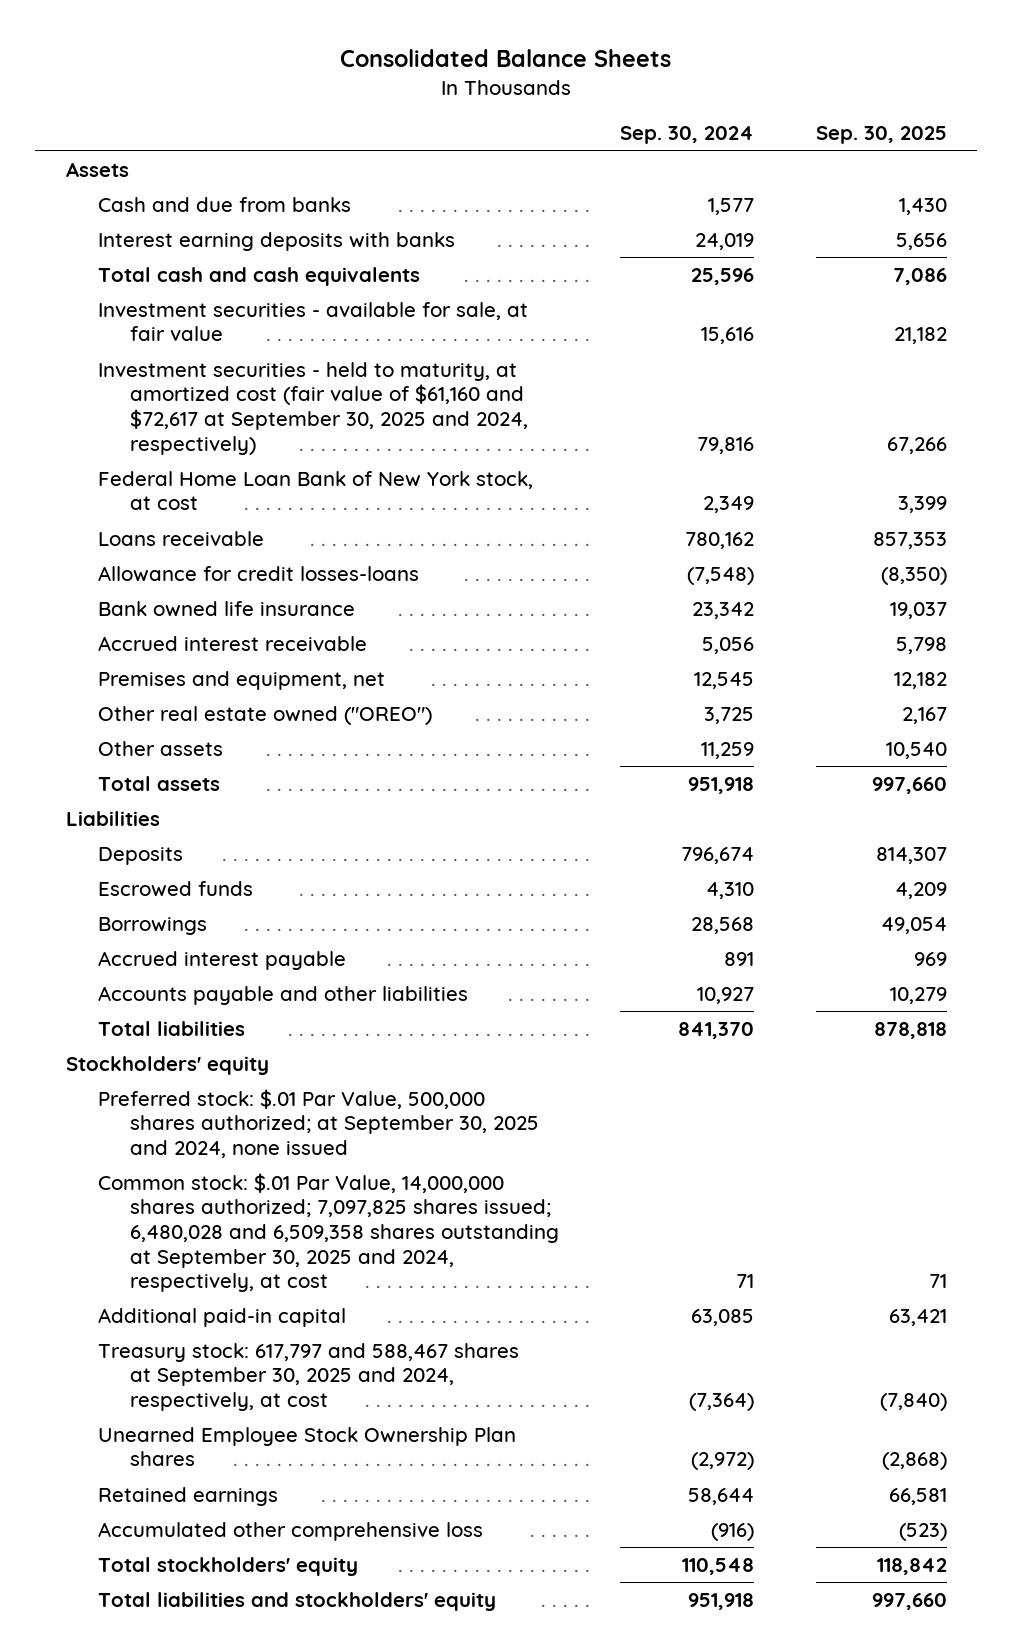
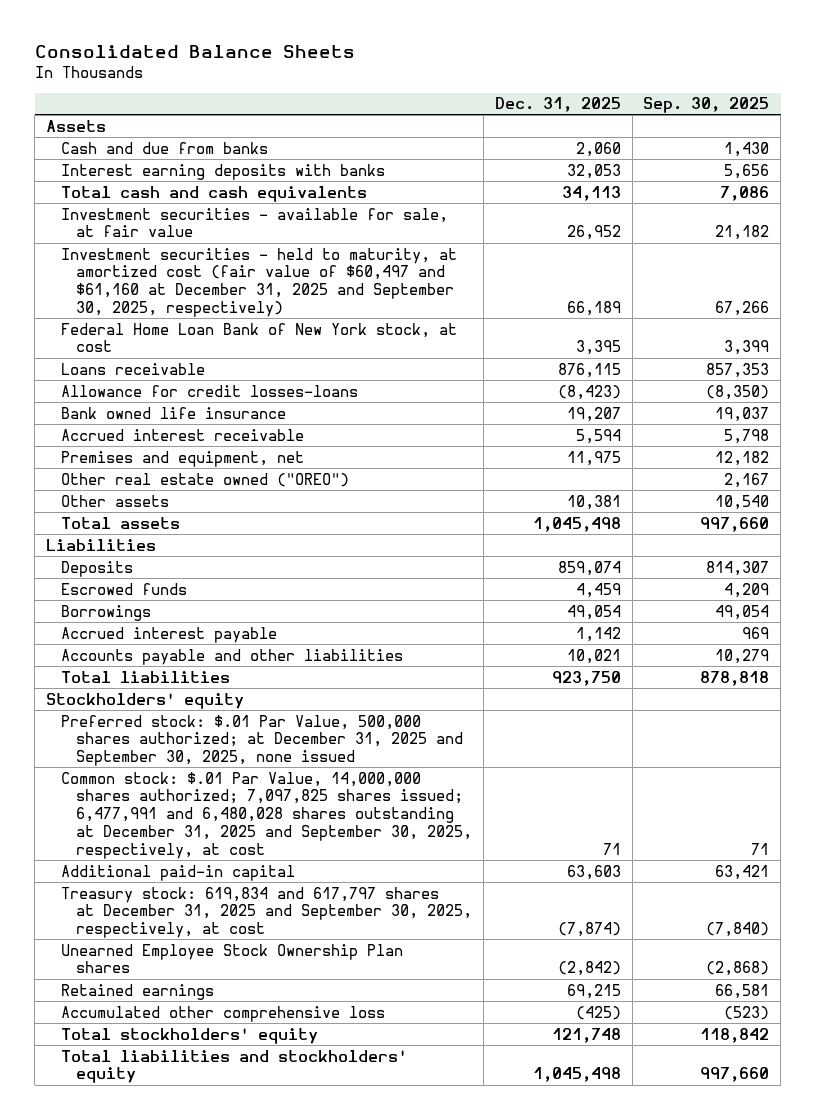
[620,126,755,145] Sep. 30, 2024 -> none
none -> [494,97,621,113] Dec. 31, 2025
[98,361,529,455] Investment securities - held to maturity, at amortized cost (fair value of $61,160 and $72,617 at September 30, 2025 and 2024, respectively) -> [61,247,458,317] Investment securities - held to maturity, at amortized cost (fair value of $60,497 and $61,160 at December 31, 2025 and September 30, 2025, respectively)
[98,1088,540,1158] Preferred stock: $.01 Par Value, 500,000 shares authorized; at September 30, 2025 and 2024, none issued -> [61,714,464,767] Preferred stock: $.01 Par Value, 500,000 shares authorized; at December 31, 2025 and September 30, 2025, none issued
[98,1172,560,1293] Common stock: $.01 Par Value, 14,000,000 shares authorized; 7,097,825 shares issued; 6,480,028 and 6,509,358 shares outstanding at September 30, 2025 and 2024, respectively, at cost -> [61,771,473,859] Common stock: $.01 Par Value, 14,000,000 shares authorized; 7,097,825 shares issued; 6,477,991 and 6,480,028 shares outstanding at December 31, 2025 and September 30, 2025, respectively, at cost
[98,1342,520,1411] Treasury stock: 617,797 and 588,467 shares at September 30, 2025 and 2024, respectively, at cost -> [61,886,473,939] Treasury stock: 619,834 and 617,797 shares at December 31, 2025 and September 30, 2025, respectively, at cost

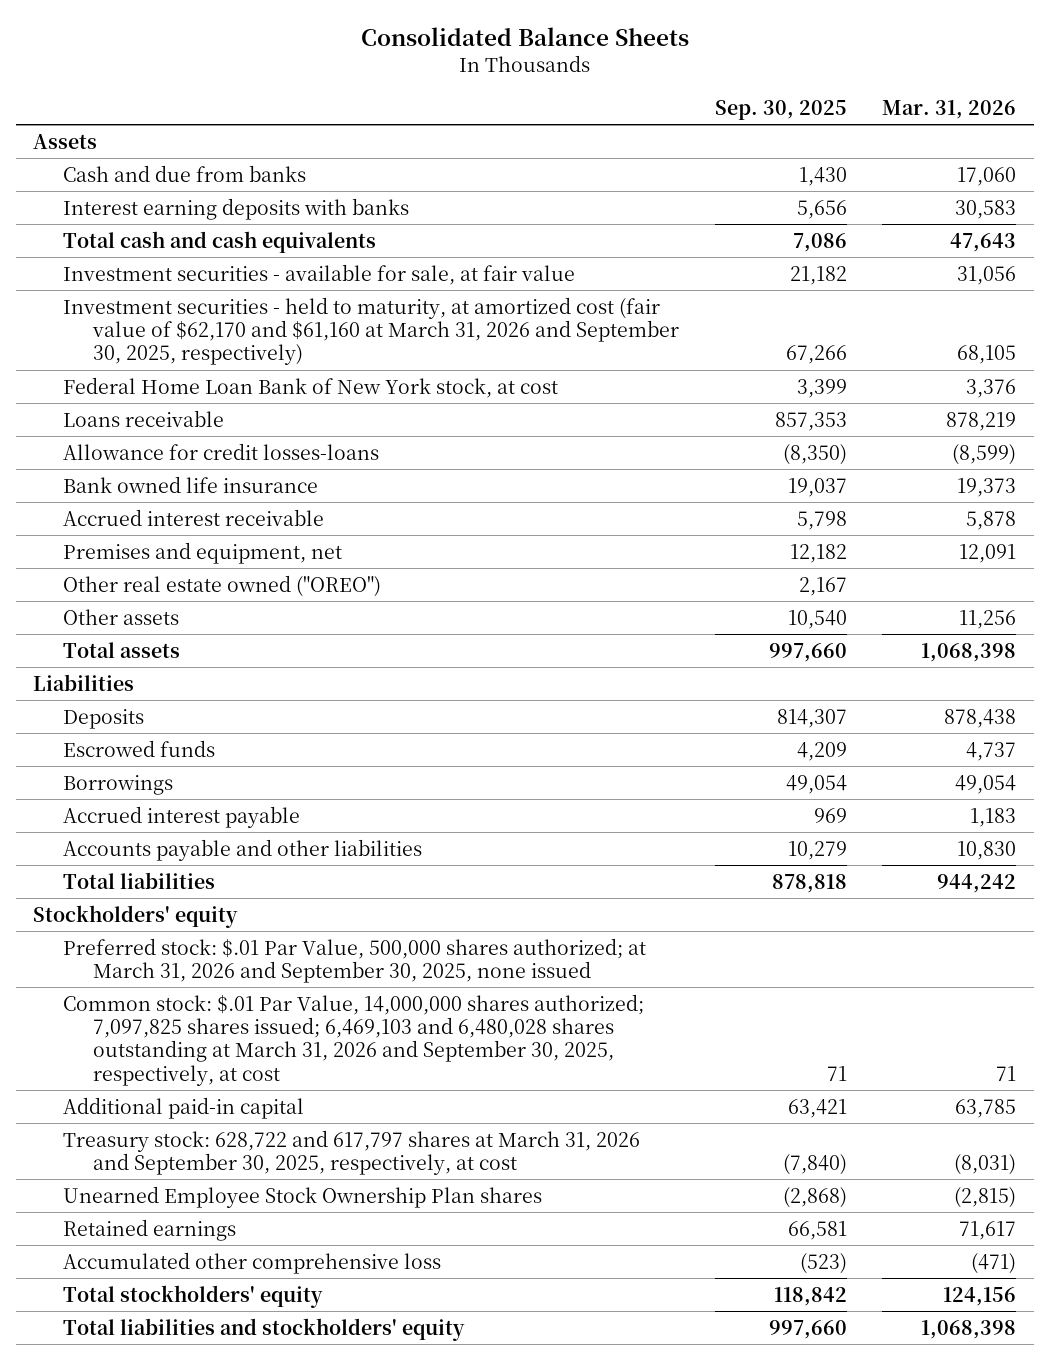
[494,97,621,113] Dec. 31, 2025 -> none
none -> [882,99,1017,119] Mar. 31, 2026
[61,247,458,317] Investment securities - held to maturity, at amortized cost (fair value of $60,497 and $61,160 at December 31, 2025 and September 30, 2025, respectively) -> [63,296,679,366] Investment securities - held to maturity, at amortized cost (fair value of $62,170 and $61,160 at March 31, 2026 and September 30, 2025, respectively)
[61,714,464,767] Preferred stock: $.01 Par Value, 500,000 shares authorized; at December 31, 2025 and September 30, 2025, none issued -> [63,937,647,983] Preferred stock: $.01 Par Value, 500,000 shares authorized; at March 31, 2026 and September 30, 2025, none issued
[61,771,473,859] Common stock: $.01 Par Value, 14,000,000 shares authorized; 7,097,825 shares issued; 6,477,991 and 6,480,028 shares outstanding at December 31, 2025 and September 30, 2025, respectively, at cost -> [63,993,645,1086] Common stock: $.01 Par Value, 14,000,000 shares authorized; 7,097,825 shares issued; 6,469,103 and 6,480,028 shares outstanding at March 31, 2026 and September 30, 2025, respectively, at cost
[61,886,473,939] Treasury stock: 619,834 and 617,797 shares at December 31, 2025 and September 30, 2025, respectively, at cost -> [63,1129,641,1175] Treasury stock: 628,722 and 617,797 shares at March 31, 2026 and September 30, 2025, respectively, at cost

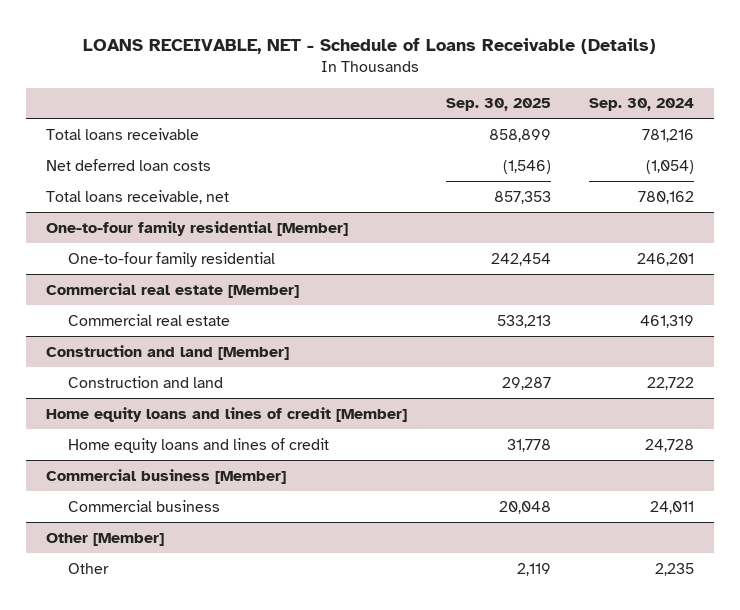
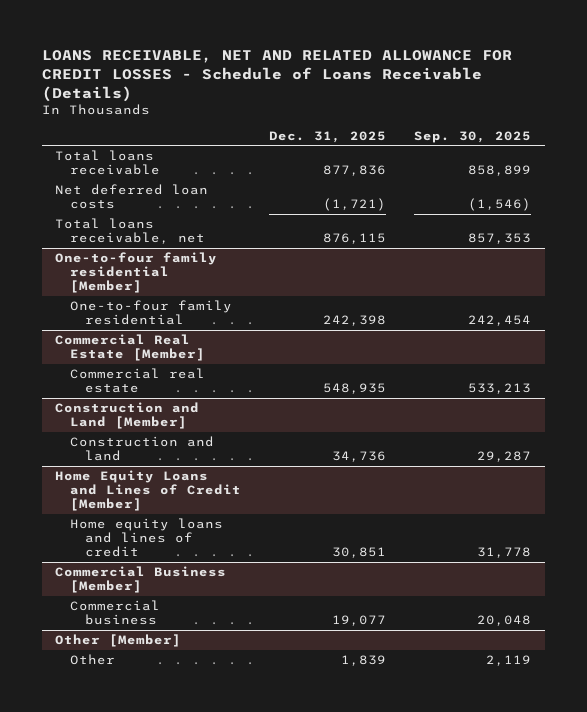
[83,37,657,54] LOANS RECEIVABLE, NET - Schedule of Loans Receivable (Details) -> [41,50,512,102] LOANS RECEIVABLE, NET AND RELATED ALLOWANCE FOR CREDIT LOSSES - Schedule of Loans Receivable (Details)
[589,98,695,112] Sep. 30, 2024 -> none
none -> [269,130,387,143] Dec. 31, 2025
[45,282,299,298] Commercial real estate [Member] -> [55,334,206,362] Commercial Real Estate [Member]
[45,344,289,360] Construction and land [Member] -> [55,402,200,430] Construction and Land [Member]
[45,406,407,422] Home equity loans and lines of credit [Member] -> [55,470,242,512] Home Equity Loans and Lines of Credit [Member]
[45,468,286,484] Commercial business [Member] -> [55,566,227,594] Commercial Business [Member]

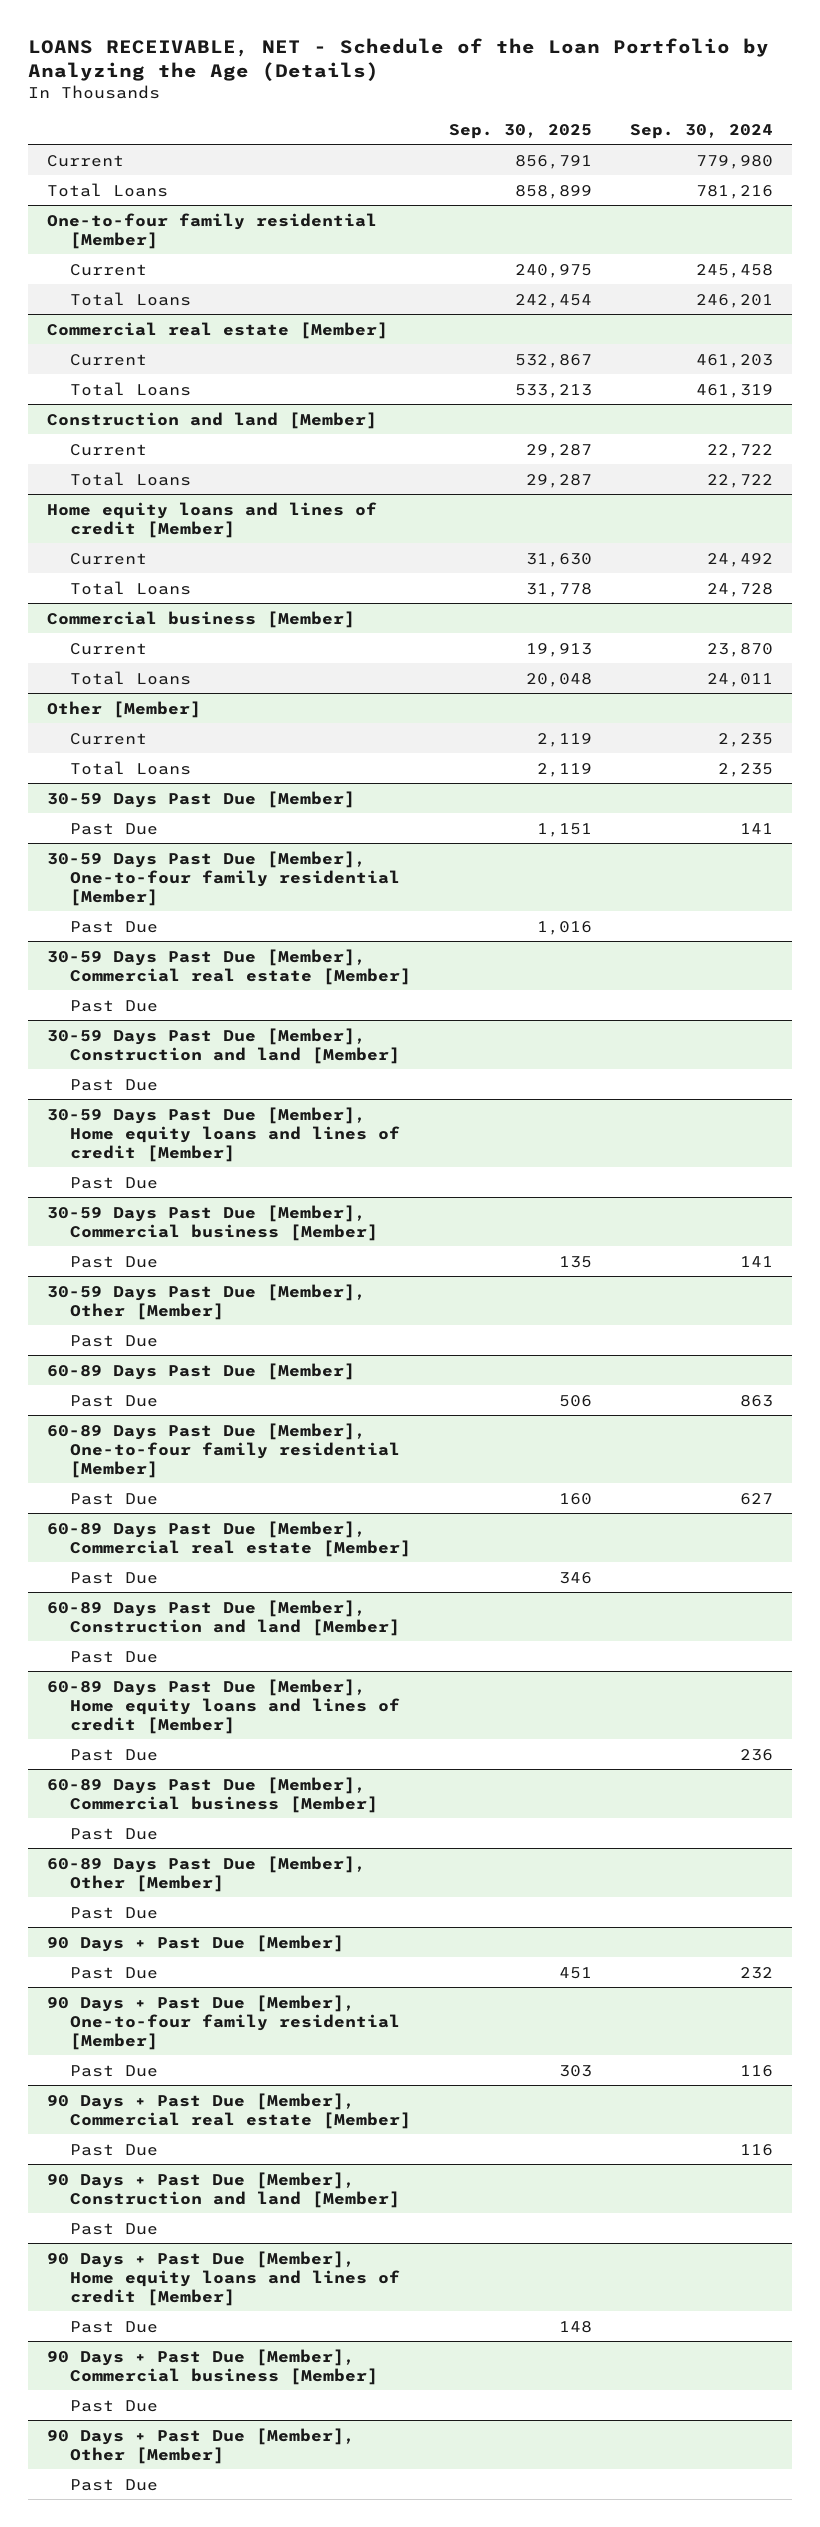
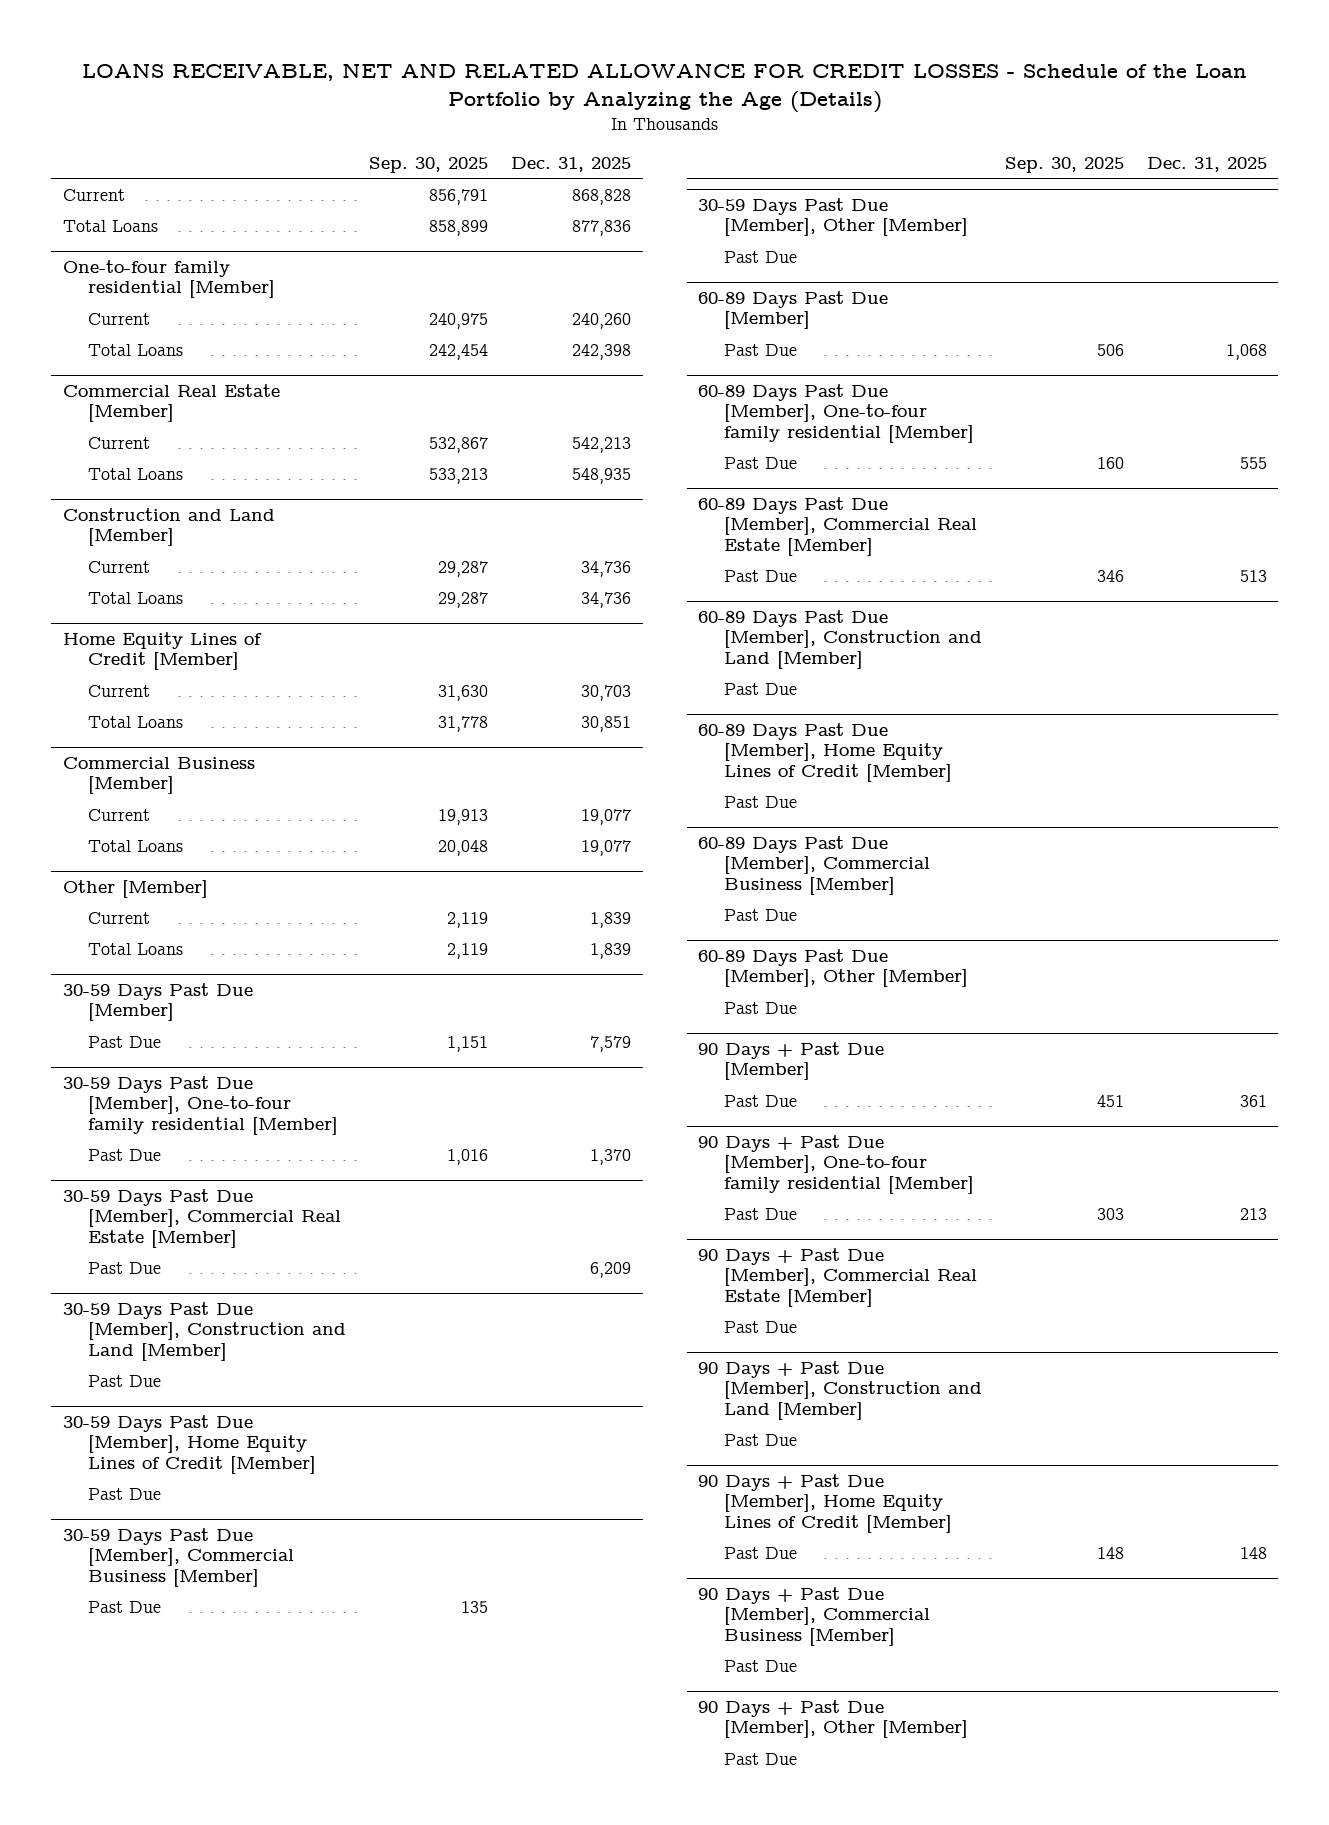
[28,37,770,82] LOANS RECEIVABLE, NET - Schedule of the Loan Portfolio by Analyzing the Age (Details) -> [81,63,1247,113] LOANS RECEIVABLE, NET AND RELATED ALLOWANCE FOR CREDIT LOSSES - Schedule of the Loan Portfolio by Analyzing the Age (Details)
[629,123,773,139] Sep. 30, 2024 -> none
none -> [511,156,632,172] Dec. 31, 2025
[47,321,389,339] Commercial real estate [Member] -> [62,383,280,423] Commercial Real Estate [Member]
[47,411,378,429] Construction and land [Member] -> [62,507,275,547] Construction and Land [Member]
[47,501,378,538] Home equity loans and lines of credit [Member] -> [62,631,262,671] Home Equity Lines of Credit [Member]
[47,610,356,628] Commercial business [Member] -> [62,756,255,795] Commercial Business [Member]
[47,948,412,985] 30-59 Days Past Due [Member], Commercial real estate [Member] -> [62,1188,342,1248] 30-59 Days Past Due [Member], Commercial Real Estate [Member]
[47,1027,401,1064] 30-59 Days Past Due [Member], Construction and land [Member] -> [62,1301,347,1361] 30-59 Days Past Due [Member], Construction and Land [Member]
[47,1106,401,1162] 30-59 Days Past Due [Member], Home equity loans and lines of credit [Member] -> [62,1414,317,1474] 30-59 Days Past Due [Member], Home Equity Lines of Credit [Member]
[47,1204,379,1241] 30-59 Days Past Due [Member], Commercial business [Member] -> [62,1527,295,1587] 30-59 Days Past Due [Member], Commercial Business [Member]
[47,1520,412,1557] 60-89 Days Past Due [Member], Commercial real estate [Member] -> [698,496,977,556] 60-89 Days Past Due [Member], Commercial Real Estate [Member]
[47,1599,401,1636] 60-89 Days Past Due [Member], Construction and land [Member] -> [698,609,982,669] 60-89 Days Past Due [Member], Construction and Land [Member]
[47,1678,401,1734] 60-89 Days Past Due [Member], Home equity loans and lines of credit [Member] -> [698,722,952,782] 60-89 Days Past Due [Member], Home Equity Lines of Credit [Member]
[47,1776,379,1813] 60-89 Days Past Due [Member], Commercial business [Member] -> [698,835,930,895] 60-89 Days Past Due [Member], Commercial Business [Member]
[47,2092,412,2129] 90 Days + Past Due [Member], Commercial real estate [Member] -> [698,1247,977,1307] 90 Days + Past Due [Member], Commercial Real Estate [Member]
[47,2171,401,2208] 90 Days + Past Due [Member], Construction and land [Member] -> [698,1360,982,1420] 90 Days + Past Due [Member], Construction and Land [Member]
[47,2250,401,2306] 90 Days + Past Due [Member], Home equity loans and lines of credit [Member] -> [698,1473,952,1533] 90 Days + Past Due [Member], Home Equity Lines of Credit [Member]
[47,2348,379,2385] 90 Days + Past Due [Member], Commercial business [Member] -> [698,1586,930,1646] 90 Days + Past Due [Member], Commercial Business [Member]

